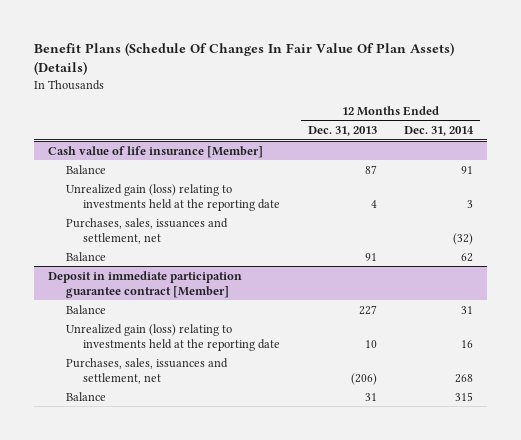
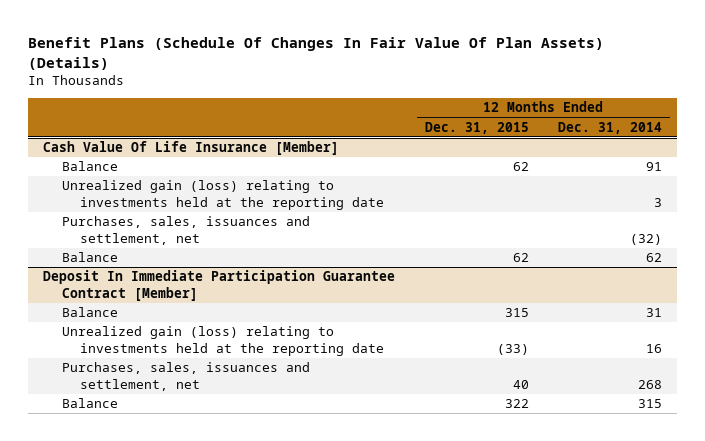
[307,126,377,137] Dec. 31, 2013 -> none
none -> [424,121,529,134] Dec. 31, 2015
[47,145,263,158] Cash value of life insurance [Member] -> [43,141,340,156] Cash Value Of Life Insurance [Member]
[47,270,242,298] Deposit in immediate participation guarantee contract [Member] -> [43,270,396,301] Deposit In Immediate Participation Guarantee Contract [Member]

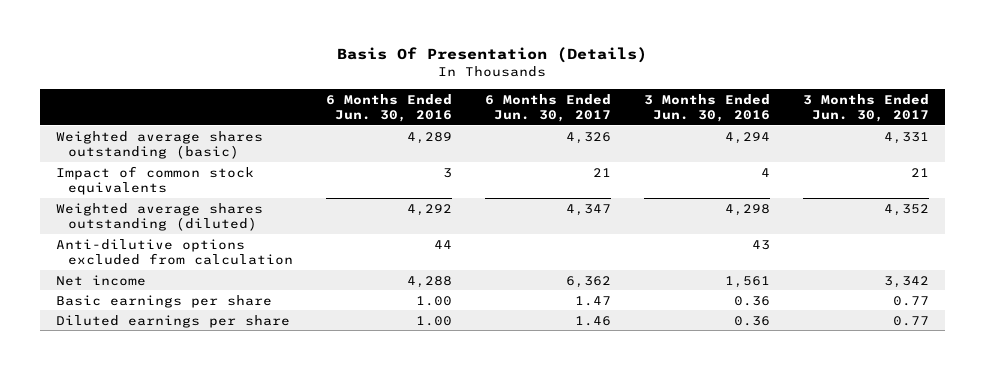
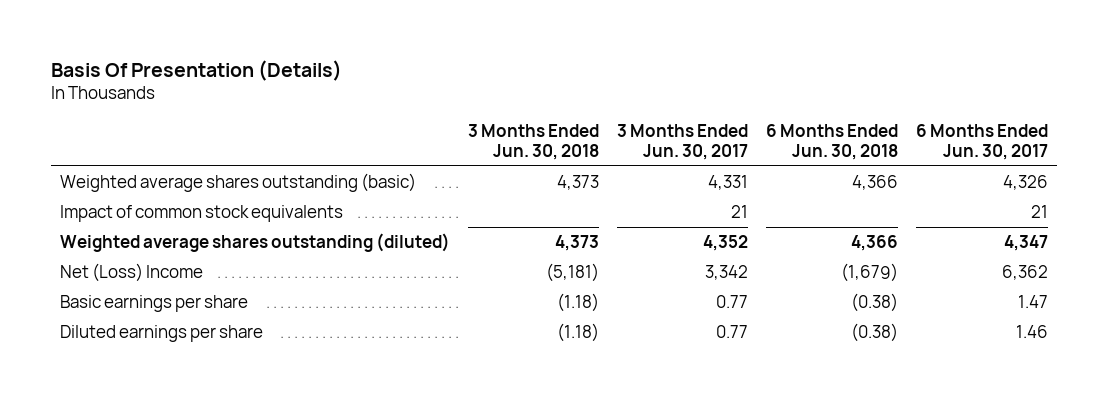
[326,93,453,123] 6 Months Ended Jun. 30, 2016 -> none
[643,93,770,123] 3 Months Ended Jun. 30, 2016 -> none
none -> [467,124,599,161] 3 Months Ended Jun. 30, 2018
none -> [765,124,898,161] 6 Months Ended Jun. 30, 2018
[55,238,294,266] Anti-dilutive options excluded from calculation -> none
[55,274,146,286] Net income -> [59,262,203,282] Net (Loss) Income

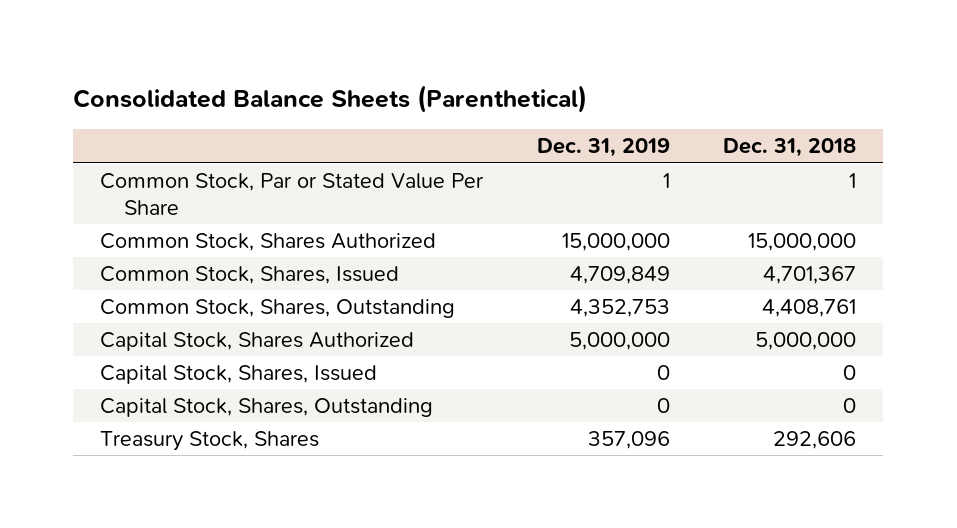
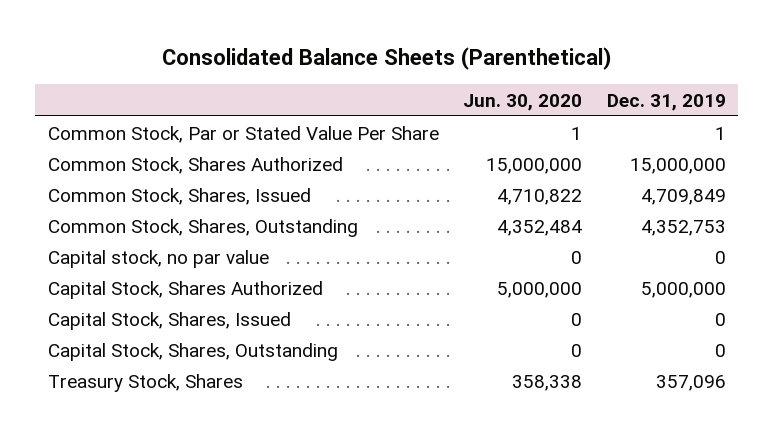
[723,138,857,158] Dec. 31, 2018 -> none
none -> [463,94,583,112] Jun. 30, 2020
none -> [47,249,269,268] Capital stock, no par value

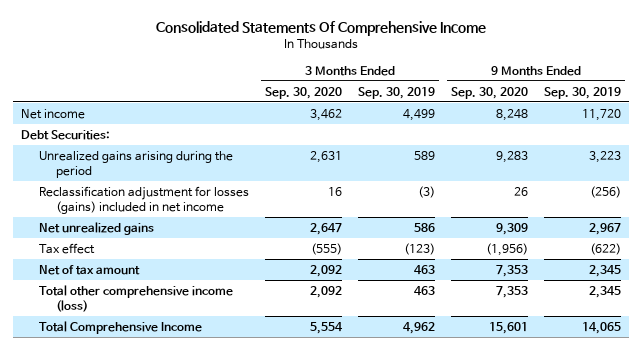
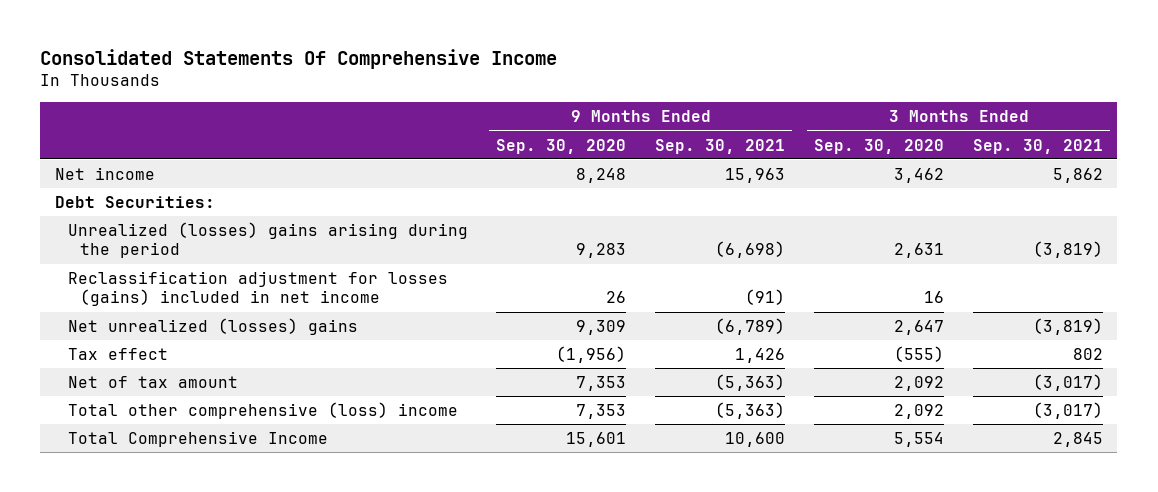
[357,86,435,99] Sep. 30, 2019 -> none
[544,86,622,99] Sep. 30, 2019 -> none
none -> [655,138,786,154] Sep. 30, 2021
none -> [972,138,1103,154] Sep. 30, 2021
[38,150,233,178] Unrealized gains arising during the period -> [67,221,468,259] Unrealized (losses) gains arising during the period
[38,221,154,235] Net unrealized gains -> [67,317,358,335] Net unrealized (losses) gains
[38,284,233,312] Total other comprehensive income (loss) -> [67,401,458,419] Total other comprehensive (loss) income

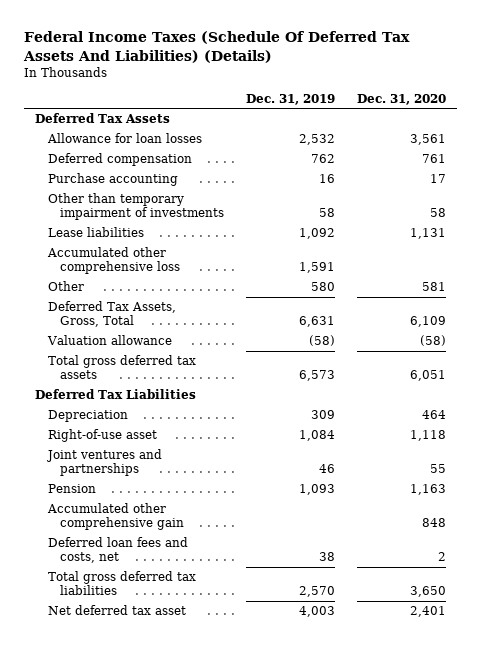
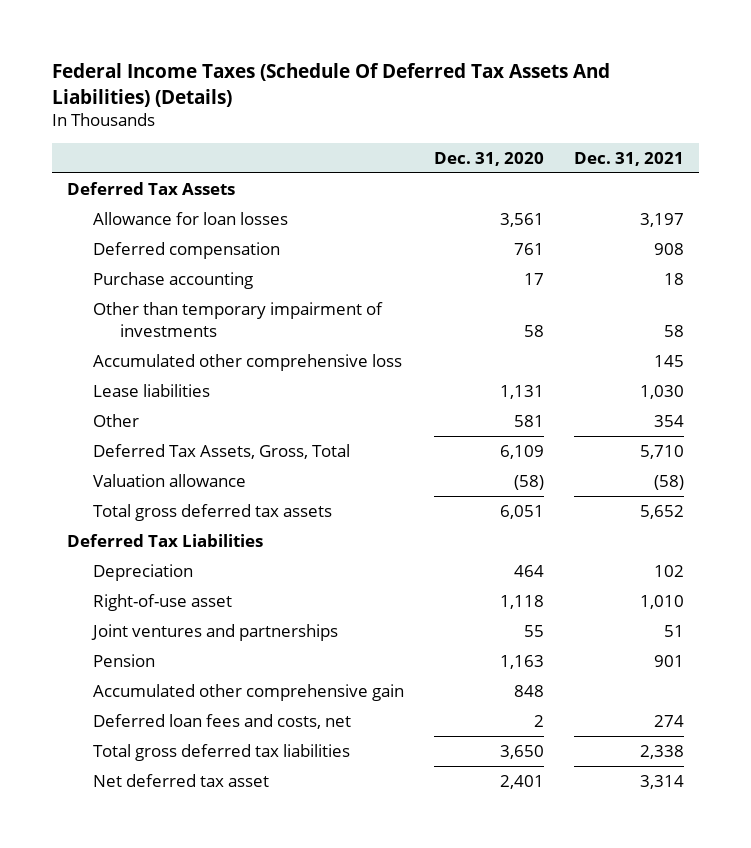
[246,93,336,105] Dec. 31, 2019 -> none
none -> [574,151,685,166] Dec. 31, 2021
[47,227,144,238] Lease liabilities -> [93,383,211,397] Lease liabilities

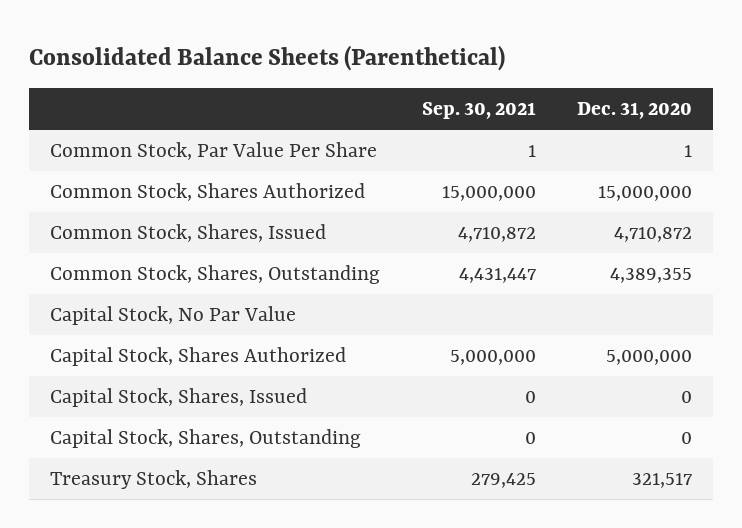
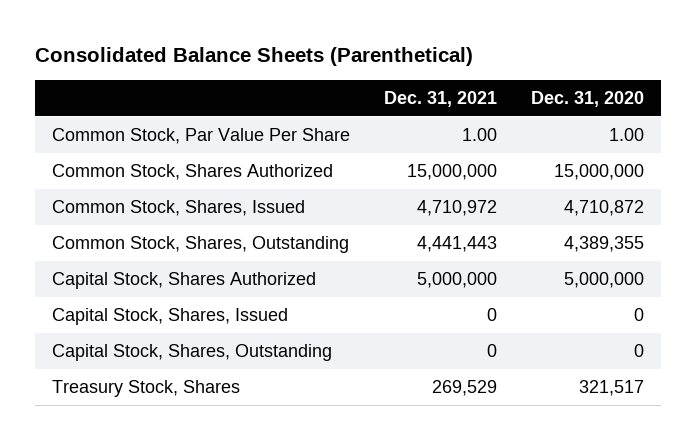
[421,102,536,120] Sep. 30, 2021 -> none
none -> [383,91,497,108] Dec. 31, 2021
[684,144,693,157] 1 -> [608,128,644,142] 1.00
[50,305,297,325] Capital Stock, No Par Value -> none

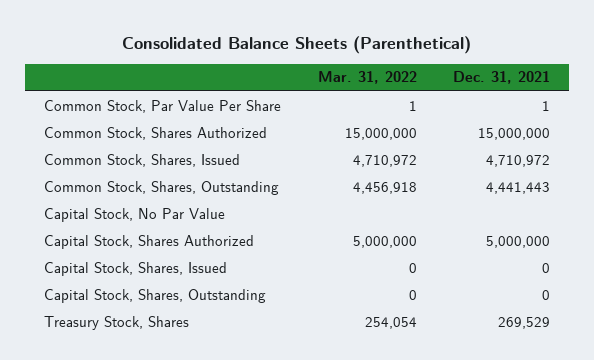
[530,91,644,108] Dec. 31, 2020 -> none
none -> [317,71,417,85] Mar. 31, 2022
[461,128,497,142] 1.00 -> [542,100,551,111] 1
none -> [43,207,225,222] Capital Stock, No Par Value

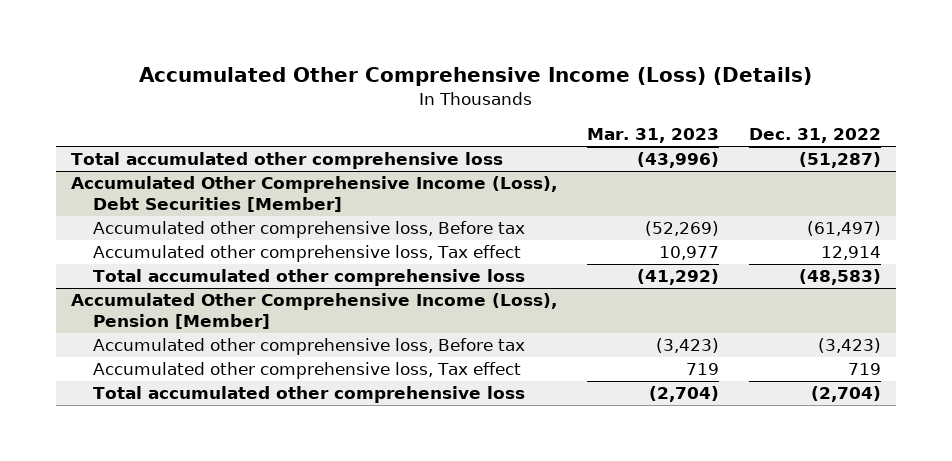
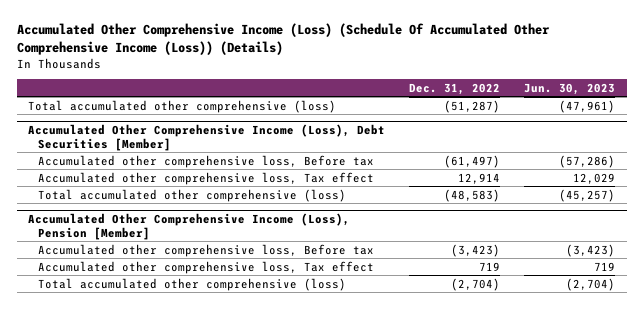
[138,67,812,87] Accumulated Other Comprehensive Income (Loss) (Details) -> [16,23,550,56] Accumulated Other Comprehensive Income (Loss) (Schedule Of Accumulated Other Comprehensive Income (Loss)) (Details)
[586,128,719,144] Mar. 31, 2023 -> none
none -> [523,82,615,95] Jun. 30, 2023
[70,152,503,170] Total accumulated other comprehensive loss -> [28,99,337,113] Total accumulated other comprehensive (loss)
[92,269,525,287] Total accumulated other comprehensive loss -> [38,188,347,202] Total accumulated other comprehensive (loss)
[92,386,525,404] Total accumulated other comprehensive loss -> [38,277,347,291] Total accumulated other comprehensive (loss)

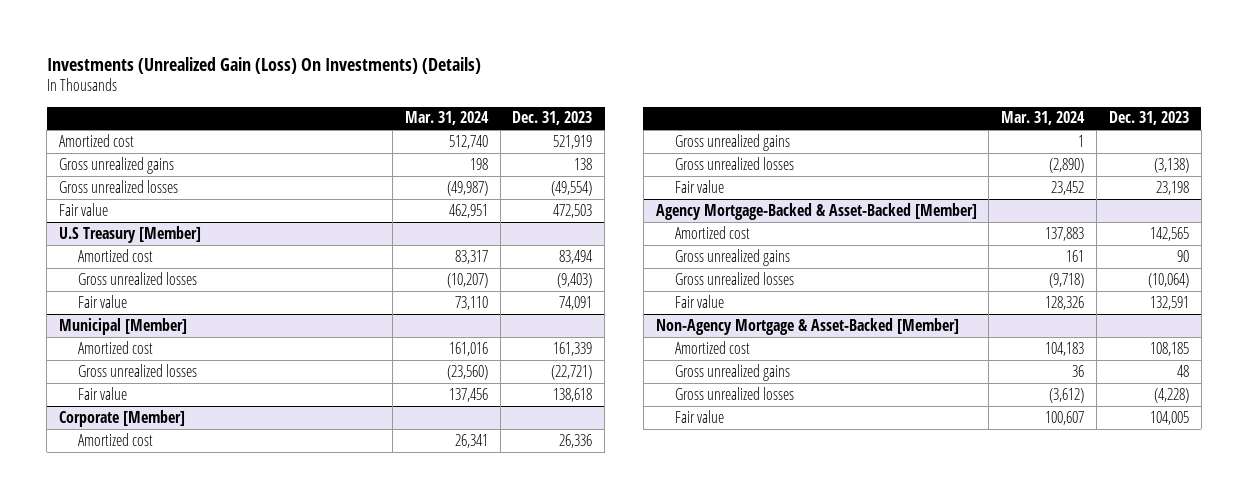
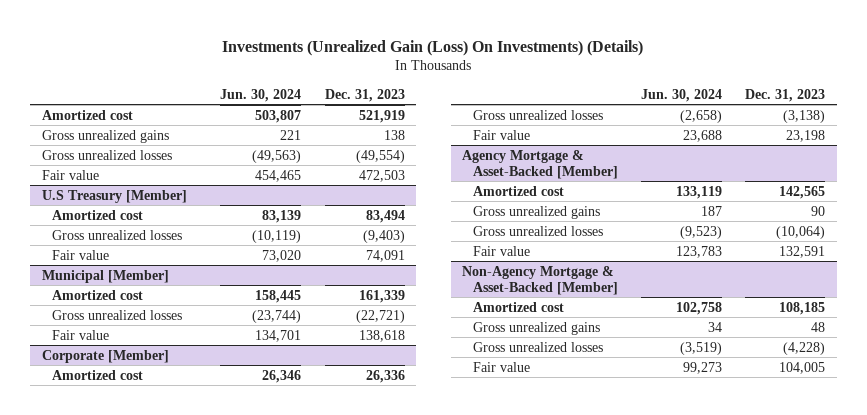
[404,111,489,126] Mar. 31, 2024 -> none
none -> [220,88,302,102] Jun. 30, 2024
[674,133,790,151] Gross unrealized gains -> none
[655,202,977,220] Agency Mortgage-Backed & Asset-Backed [Member] -> [462,149,618,179] Agency Mortgage & Asset-Backed [Member]

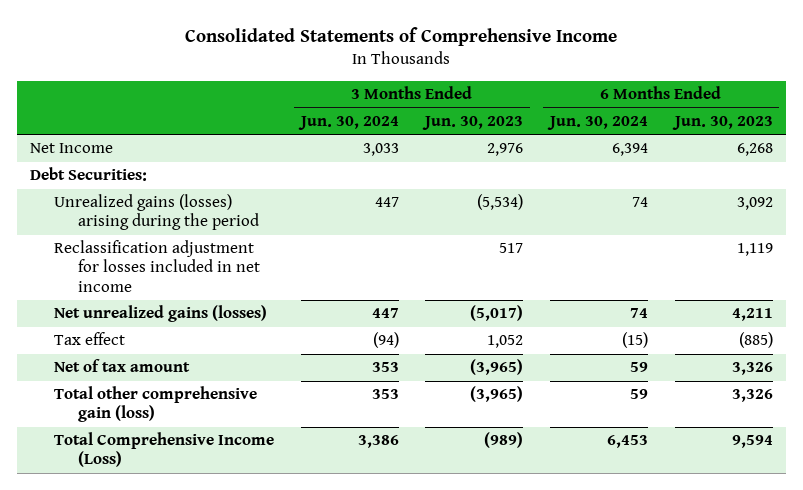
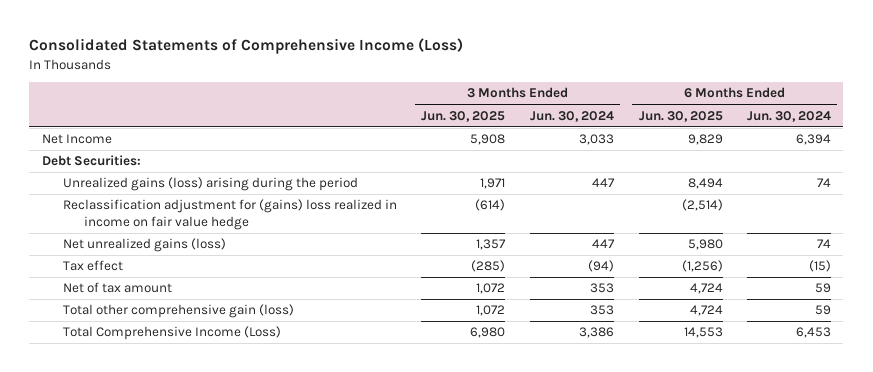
[185,27,618,47] Consolidated Statements of Comprehensive Income -> [29,38,464,55] Consolidated Statements of Comprehensive Income (Loss)
[422,116,524,131] Jun. 30, 2023 -> none
[671,116,773,131] Jun. 30, 2023 -> none
none -> [421,110,506,122] Jun. 30, 2025
none -> [638,110,723,122] Jun. 30, 2025
[54,194,260,231] Unrealized gains (losses) arising during the period -> [62,177,358,192] Unrealized gains (loss) arising during the period
[54,240,261,292] Reclassification adjustment for losses included in net income -> [62,199,397,230] Reclassification adjustment for (gains) loss realized in income on fair value hedge
[54,305,268,323] Net unrealized gains (losses) -> [62,238,226,253] Net unrealized gains (loss)

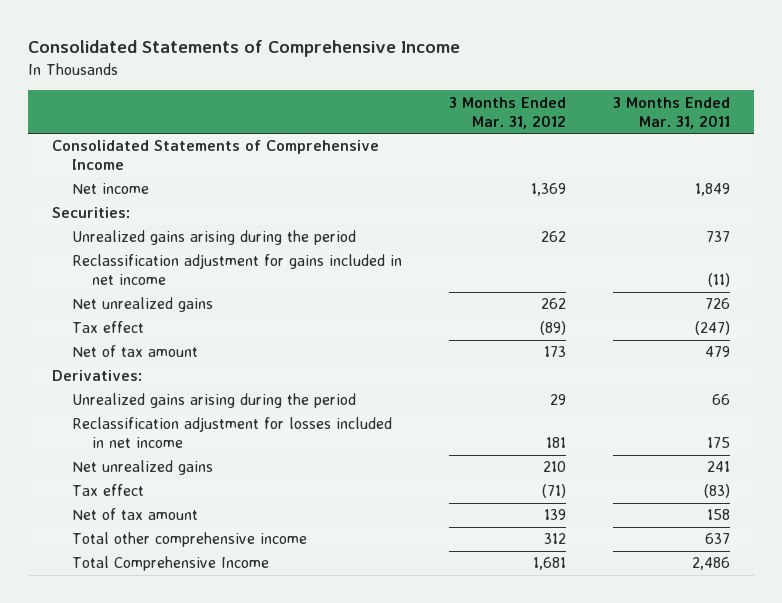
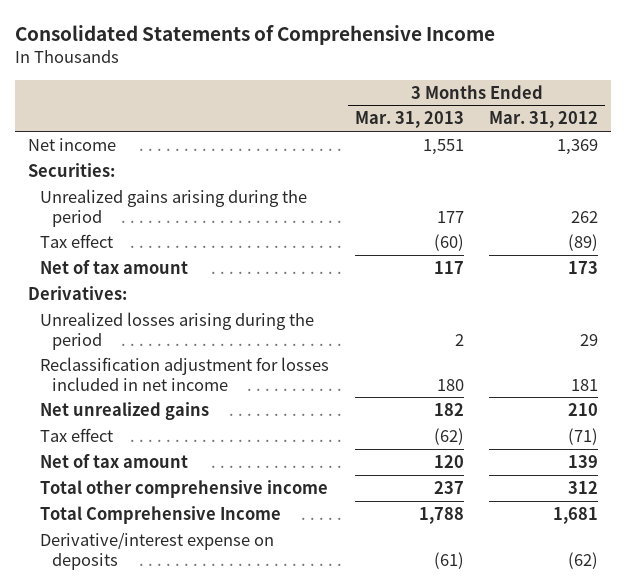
[613,96,731,129] 3 Months Ended Mar. 31, 2011 -> none
none -> [354,111,464,129] Mar. 31, 2013
[51,140,379,171] Consolidated Statements of Comprehensive Income -> none
[72,254,403,286] Reclassification adjustment for gains included in net income -> none
[72,297,214,313] Net unrealized gains -> none
[72,393,357,409] Unrealized gains arising during the period -> [40,311,315,350] Unrealized losses arising during the period
none -> [40,531,275,570] Derivative/interest expense on deposits

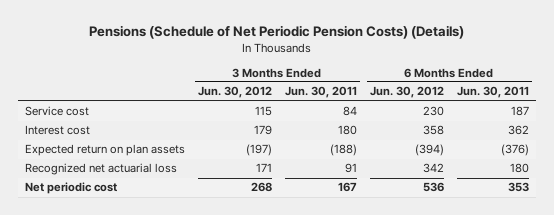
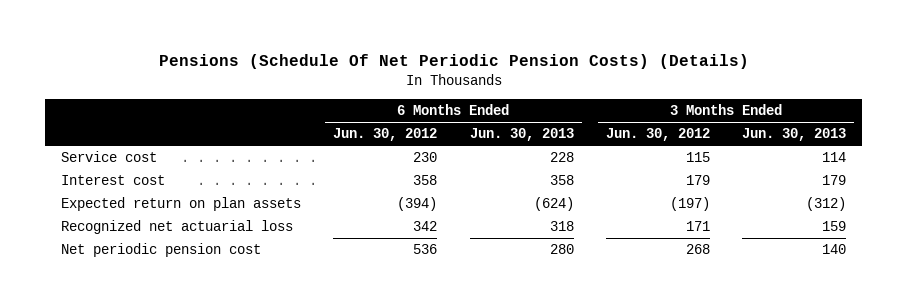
[88,25,464,40] Pensions (Schedule of Net Periodic Pension Costs) (Details) -> [158,54,749,70] Pensions (Schedule Of Net Periodic Pension Costs) (Details)
[284,86,357,99] Jun. 30, 2011 -> none
[456,86,529,99] Jun. 30, 2011 -> none
none -> [469,128,574,142] Jun. 30, 2013
none -> [742,128,847,142] Jun. 30, 2013
[24,182,117,195] Net periodic cost -> [60,243,261,258] Net periodic pension cost

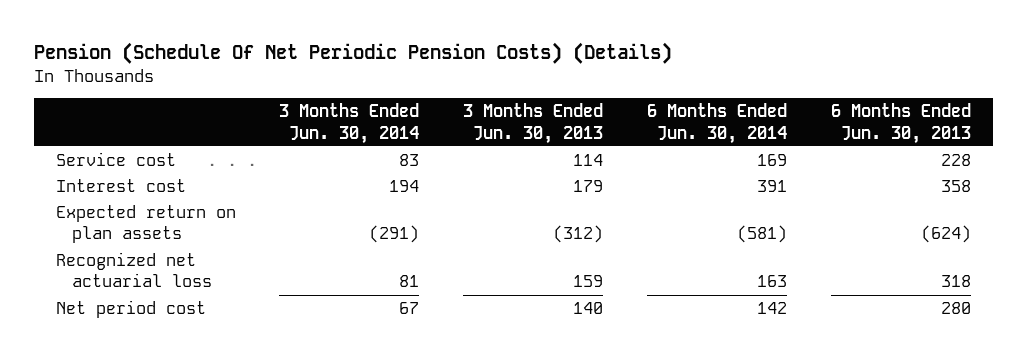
[158,54,749,70] Pensions (Schedule Of Net Periodic Pension Costs) (Details) -> [33,42,672,65] Pension (Schedule Of Net Periodic Pension Costs) (Details)
[333,128,438,142] Jun. 30, 2012 -> none
[605,128,710,142] Jun. 30, 2012 -> none
none -> [279,103,420,144] 3 Months Ended Jun. 30, 2014
none -> [647,103,788,144] 6 Months Ended Jun. 30, 2014
[60,243,261,258] Net periodic pension cost -> [55,299,206,318] Net period cost

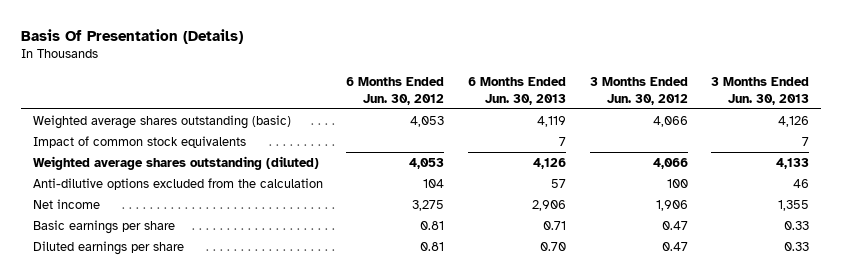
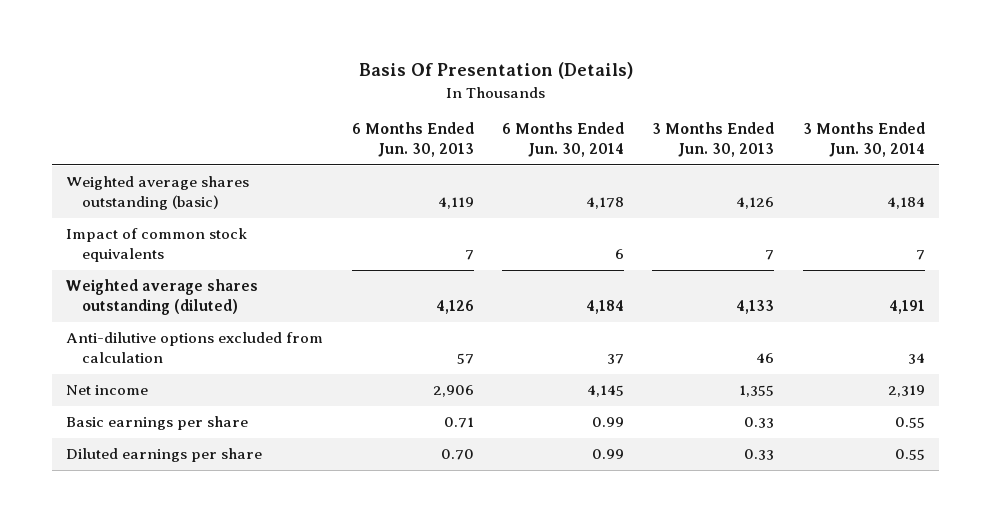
[346,77,445,105] 6 Months Ended Jun. 30, 2012 -> none
[589,77,688,105] 3 Months Ended Jun. 30, 2012 -> none
none -> [502,122,625,158] 6 Months Ended Jun. 30, 2014
none -> [802,122,925,158] 3 Months Ended Jun. 30, 2014
[32,177,323,190] Anti-dilutive options excluded from the calculation -> [66,332,324,364] Anti-dilutive options excluded from calculation

